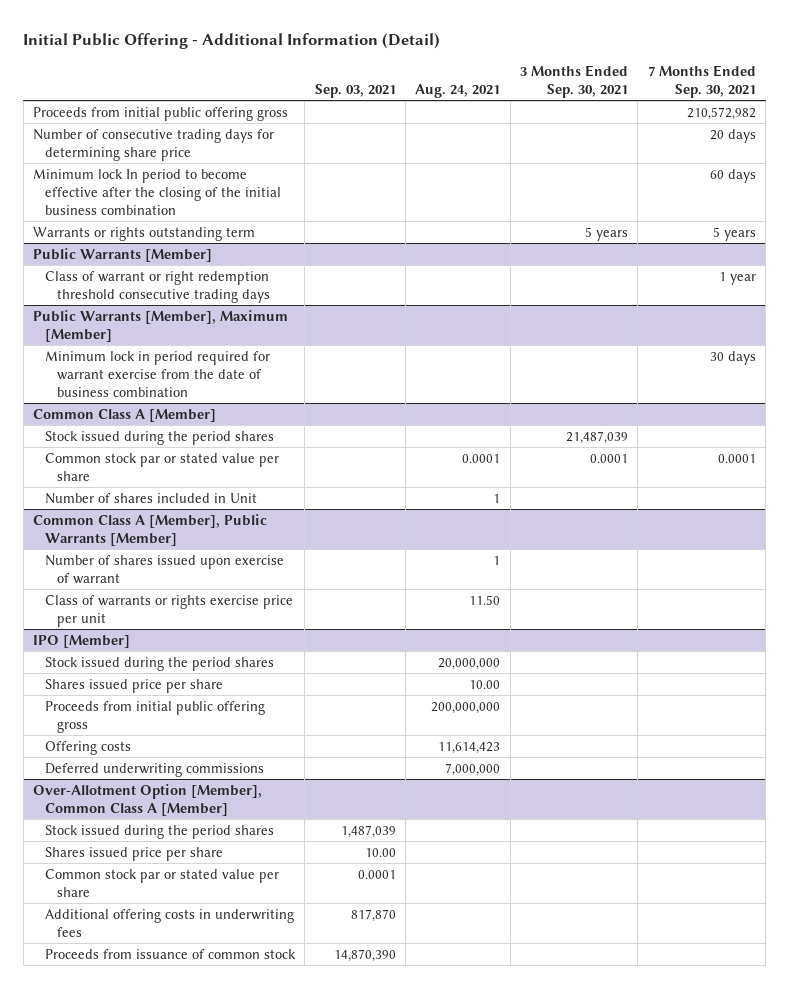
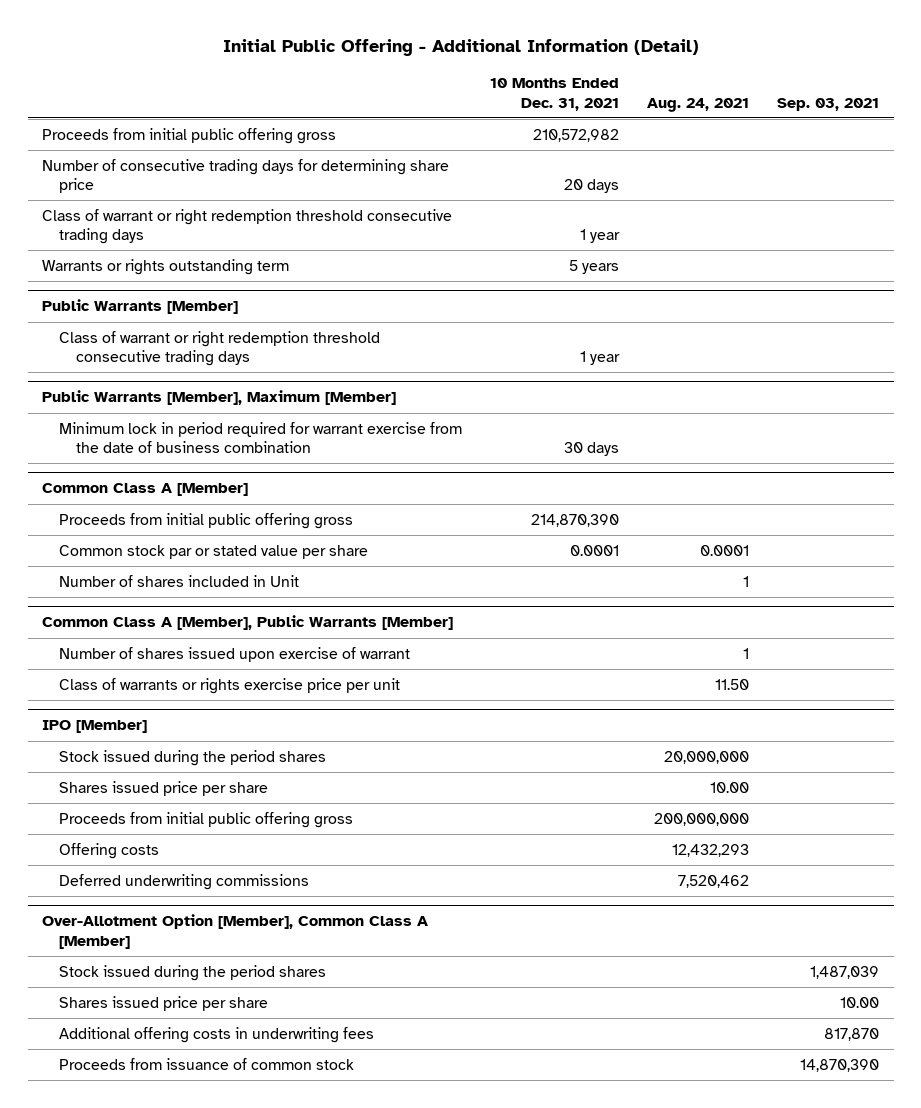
[519,64,628,98] 3 Months Ended Sep. 30, 2021 -> none
[647,64,756,98] 7 Months Ended Sep. 30, 2021 -> none
none -> [490,78,620,111] 10 Months Ended Dec. 31, 2021
[32,168,281,215] Minimum lock In period to become effective after the closing of the initial business combination -> none
none -> [41,208,452,245] Class of warrant or right redemption threshold consecutive trading days
[44,430,274,445] Stock issued during the period shares -> none
none -> [58,512,353,529] Proceeds from initial public offering gross
[438,741,501,754] 11,614,423 -> [672,843,750,857] 12,432,293
[445,762,501,776] 7,000,000 -> [678,874,750,888] 7,520,462
[44,868,279,897] Common stock par or stated value per share -> none

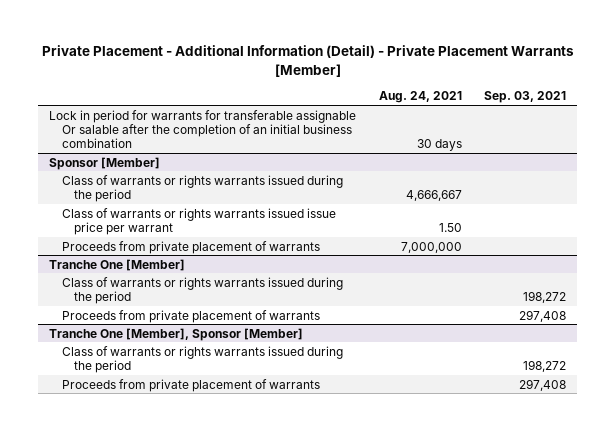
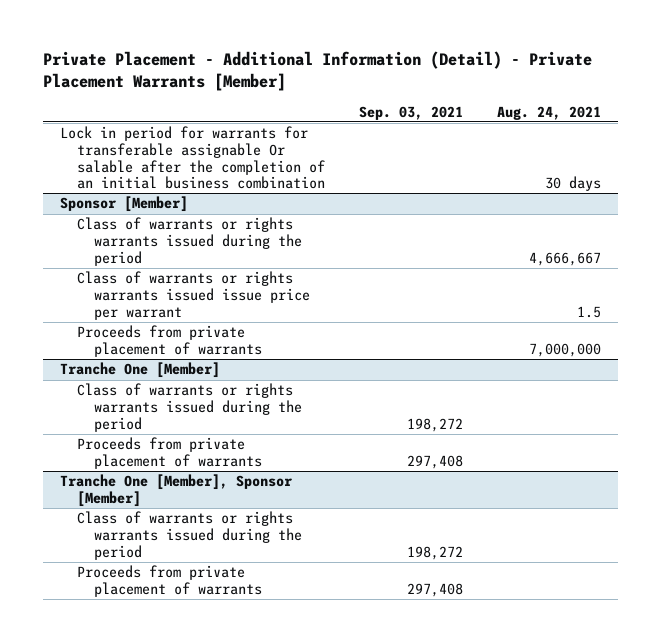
[438,222,462,232] 1.50 -> [576,305,601,318] 1.5

